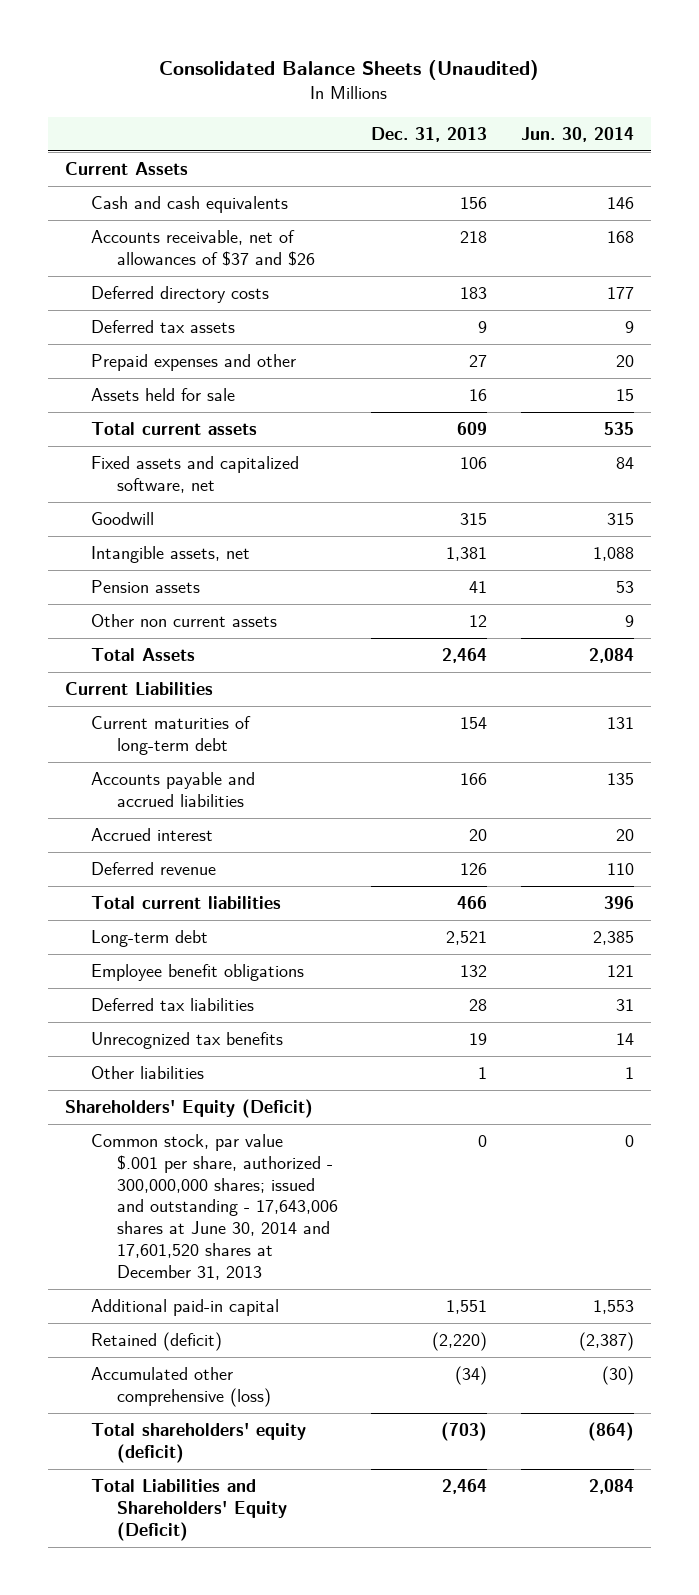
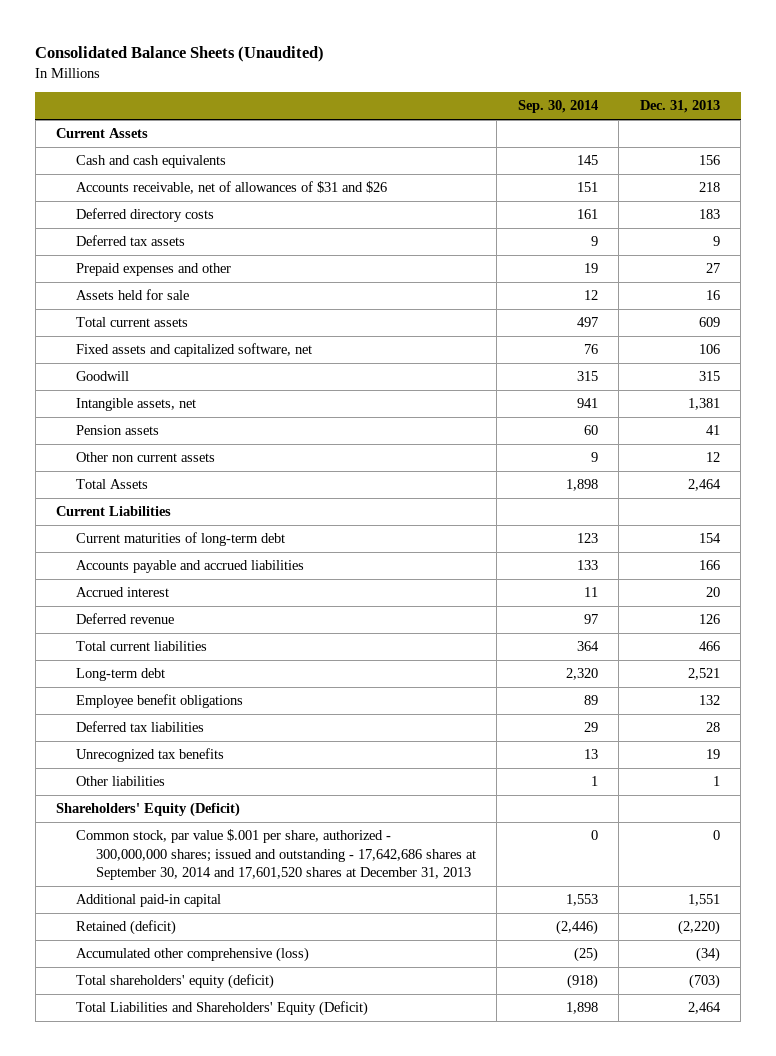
[520,126,634,142] Jun. 30, 2014 -> none
none -> [517,100,598,114] Sep. 30, 2014
[90,230,316,266] Accounts receivable, net of allowances of $37 and $26 -> [76,181,388,195] Accounts receivable, net of allowances of $31 and $26
[90,1134,339,1280] Common stock, par value $.001 per share, authorized - 300,000,000 shares; issued and outstanding - 17,643,006 shares at June 30, 2014 and 17,601,520 shares at December 31, 2013 -> [76,829,476,880] Common stock, par value $.001 per share, authorized - 300,000,000 shares; issued and outstanding - 17,642,686 shares at September 30, 2014 and 17,601,520 shares at December 31, 2013

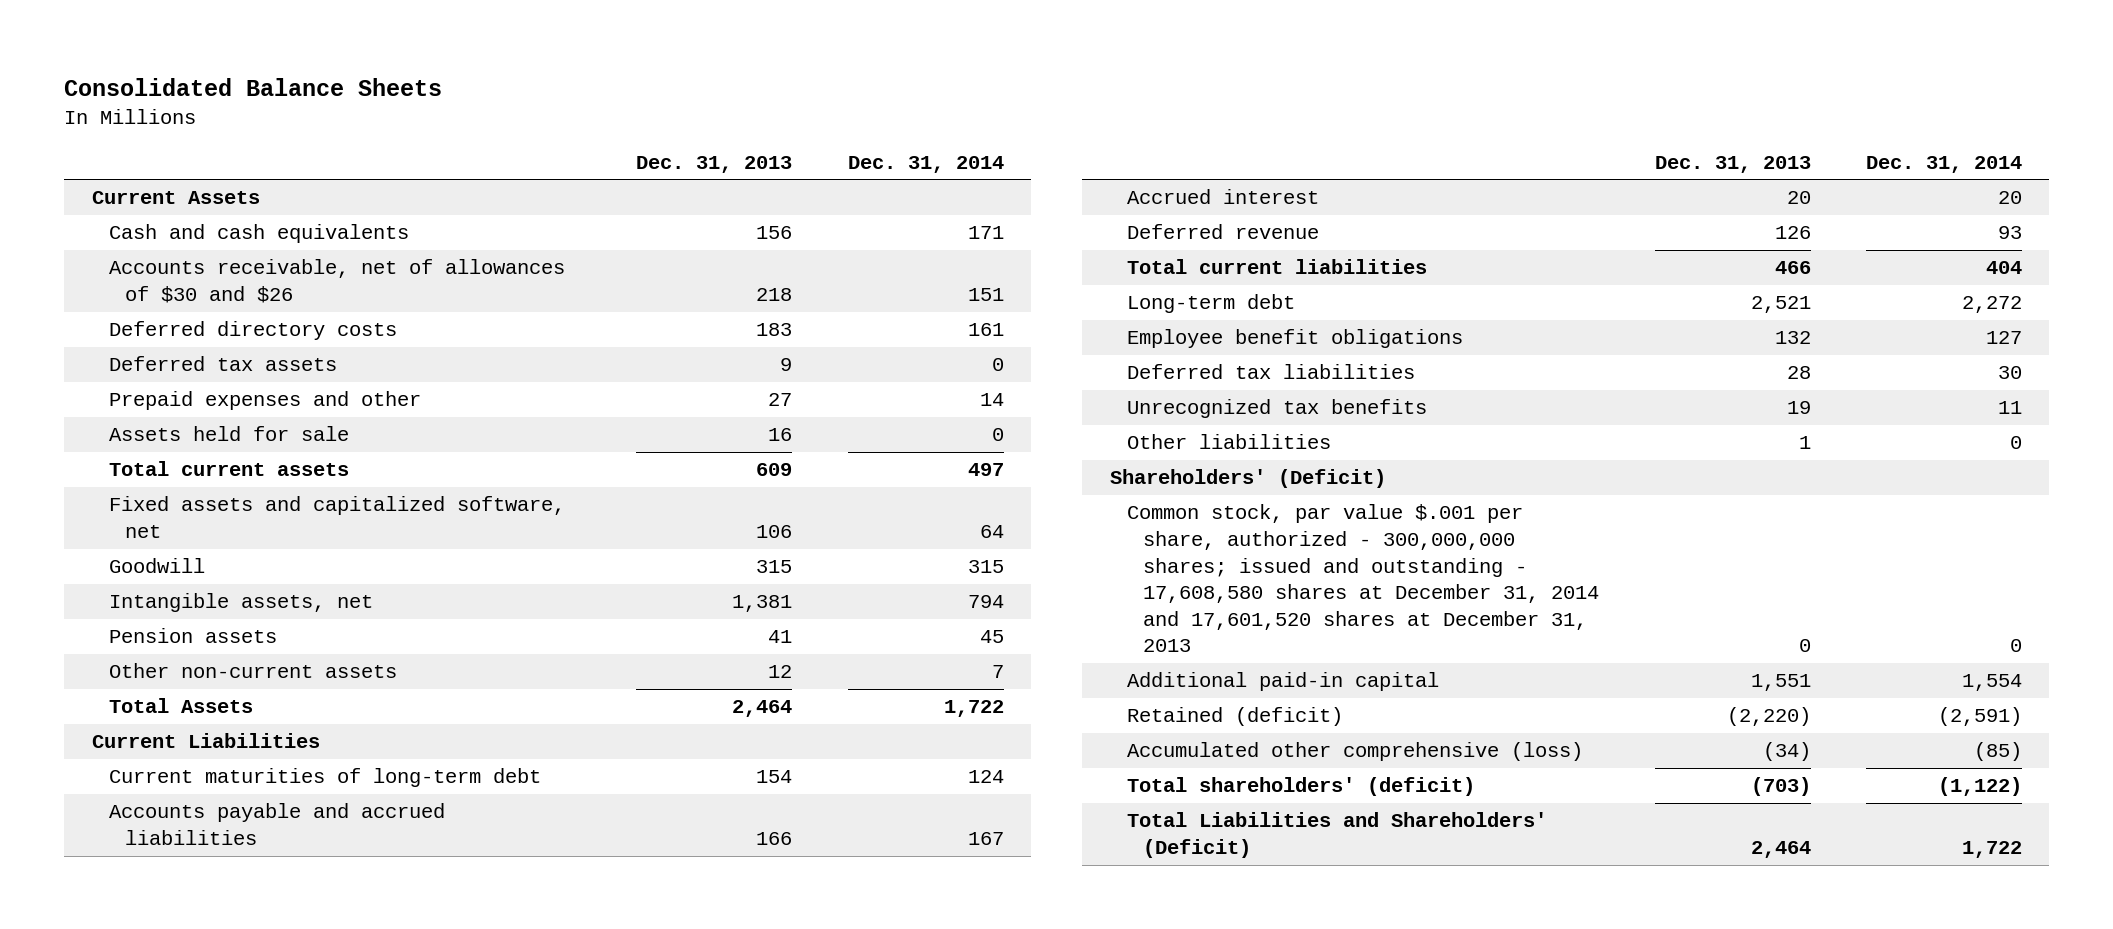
[35,45,325,62] Consolidated Balance Sheets (Unaudited) -> [64,77,443,96] Consolidated Balance Sheets
[517,100,598,114] Sep. 30, 2014 -> none
none -> [847,155,1004,173] Dec. 31, 2014
[76,181,388,195] Accounts receivable, net of allowances of $31 and $26 -> [108,259,565,304] Accounts receivable, net of allowances of $30 and $26
[76,452,216,463] Other non current assets -> [108,663,397,679] Other non-current assets
[56,802,241,818] Shareholders' Equity (Deficit) -> [1109,469,1386,489] Shareholders' (Deficit)
[76,829,476,880] Common stock, par value $.001 per share, authorized - 300,000,000 shares; issued and outstanding - 17,642,686 shares at September 30, 2014 and 17,601,520 shares at December 31, 2013 -> [1126,504,1600,653] Common stock, par value $.001 per share, authorized - 300,000,000 shares; issued and outstanding - 17,608,580 shares at December 31, 2014 and 17,601,520 shares at December 31, 2013
[76,974,275,990] Total shareholders' equity (deficit) -> [1126,777,1475,797] Total shareholders' (deficit)
[76,1001,369,1017] Total Liabilities and Shareholders' Equity (Deficit) -> [1126,812,1547,859] Total Liabilities and Shareholders' (Deficit)

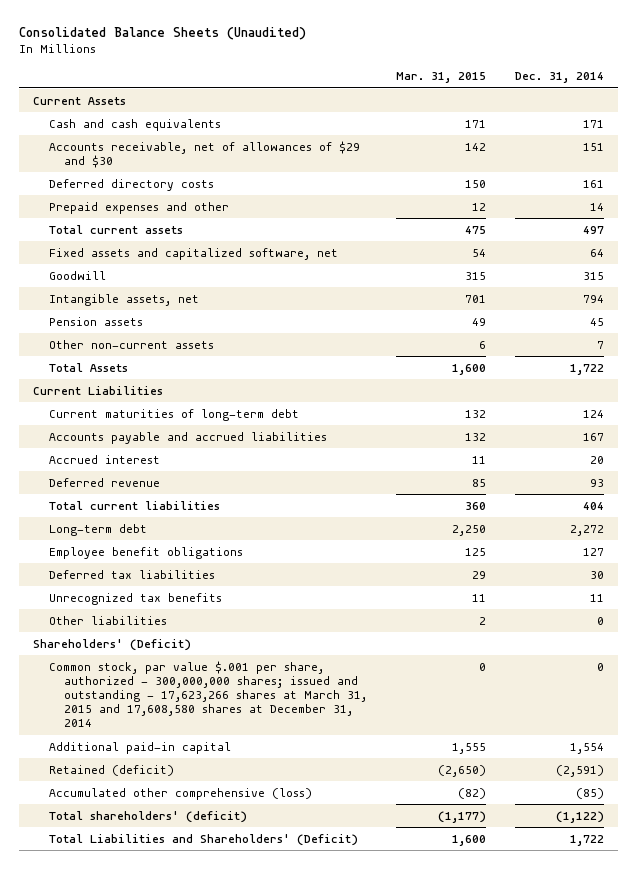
[64,77,443,96] Consolidated Balance Sheets -> [18,26,306,40] Consolidated Balance Sheets (Unaudited)
[636,155,793,173] Dec. 31, 2013 -> none
none -> [395,72,486,84] Mar. 31, 2015
[108,259,565,304] Accounts receivable, net of allowances of $30 and $26 -> [48,140,360,168] Accounts receivable, net of allowances of $29 and $30
[108,356,337,372] Deferred tax assets -> none
[108,426,349,442] Assets held for sale -> none
[1126,504,1600,653] Common stock, par value $.001 per share, authorized - 300,000,000 shares; issued and outstanding - 17,608,580 shares at December 31, 2014 and 17,601,520 shares at December 31, 2013 -> [48,660,368,728] Common stock, par value $.001 per share, authorized - 300,000,000 shares; issued and outstanding - 17,623,266 shares at March 31, 2015 and 17,608,580 shares at December 31, 2014

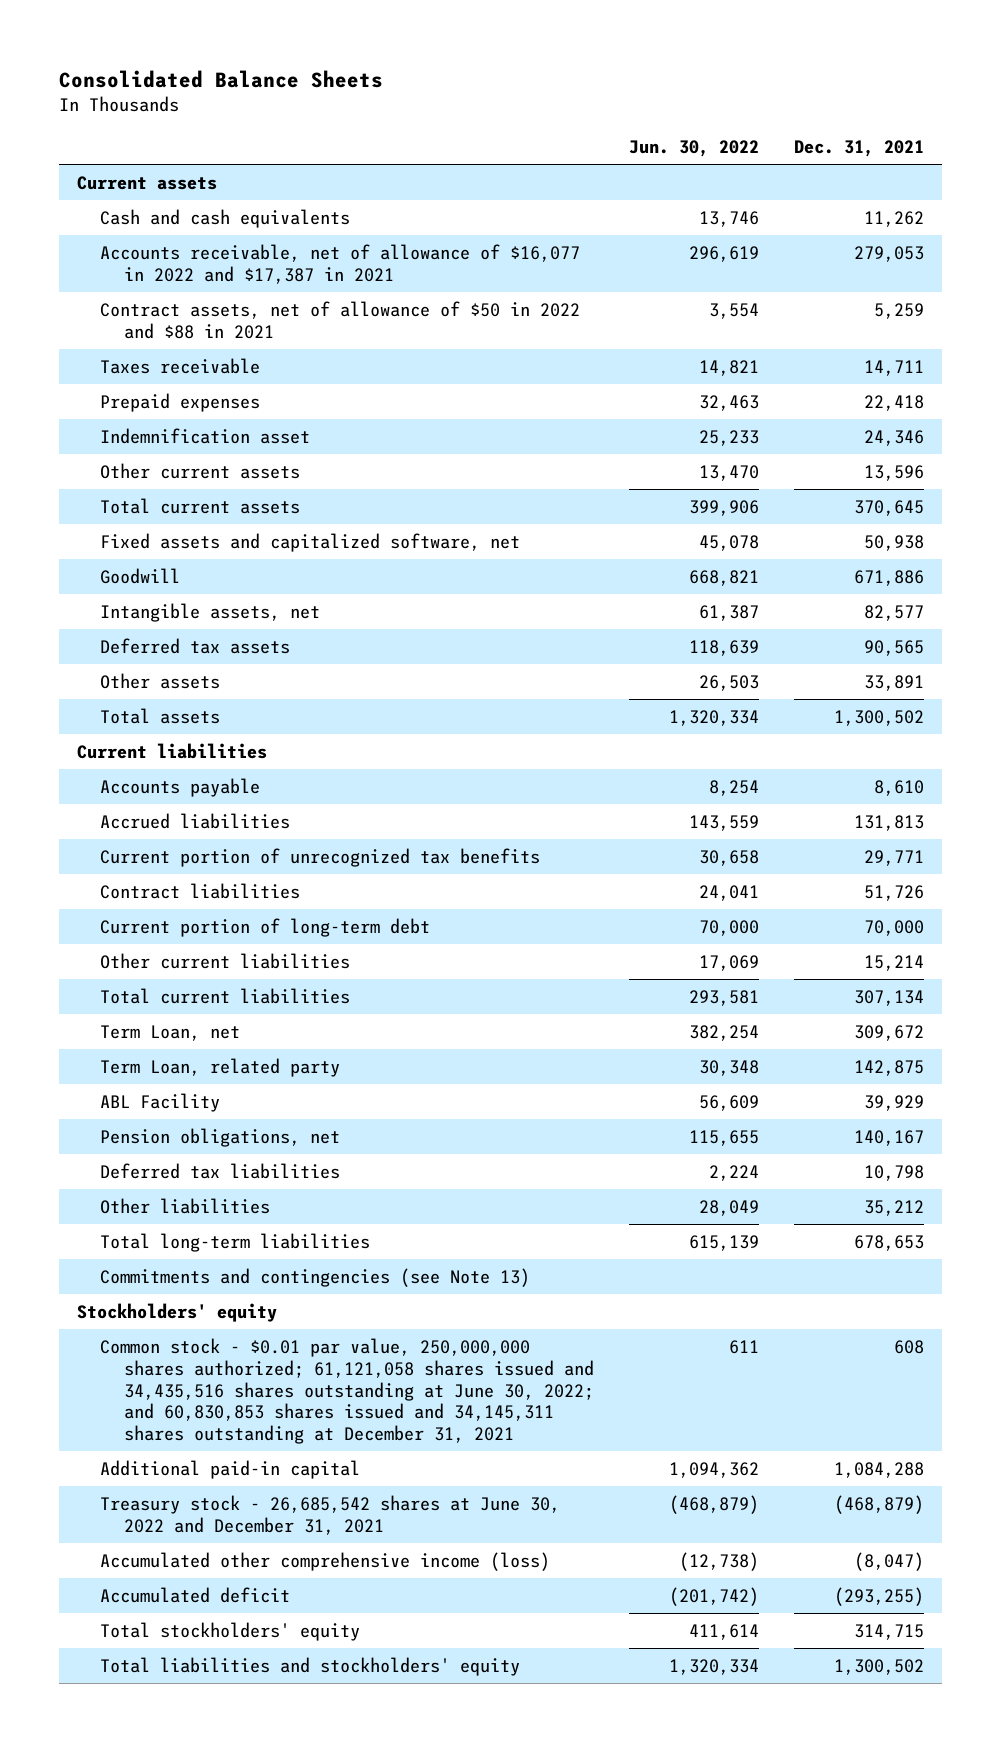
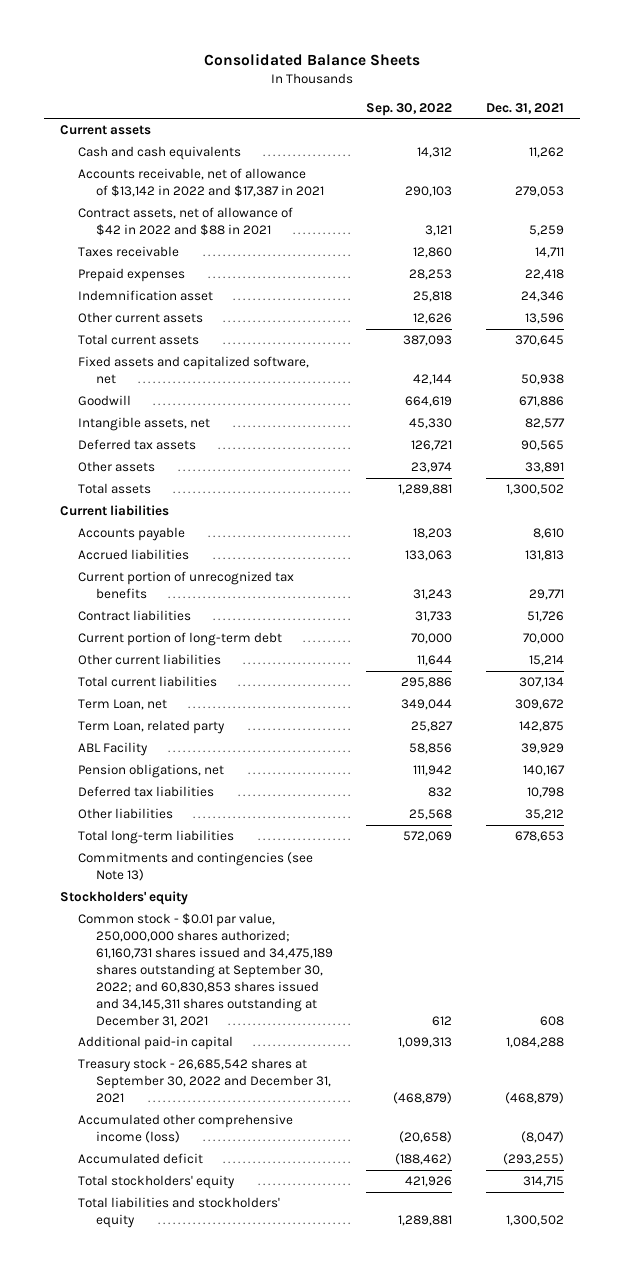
[629,139,760,157] Jun. 30, 2022 -> none
none -> [366,102,453,116] Sep. 30, 2022
[100,243,581,284] Accounts receivable, net of allowance of $16,077 in 2022 and $17,387 in 2021 -> [78,168,325,198] Accounts receivable, net of allowance of $13,142 in 2022 and $17,387 in 2021
[100,300,581,339] Contract assets, net of allowance of $50 in 2022 and $88 in 2021 -> [78,207,294,237] Contract assets, net of allowance of $42 in 2022 and $88 in 2021
[100,1337,594,1445] Common stock - $0.01 par value, 250,000,000 shares authorized; 61,121,058 shares issued and 34,435,516 shares outstanding at June 30, 2022; and 60,830,853 shares issued and 34,145,311 shares outstanding at December 31, 2021 -> [78,913,334,1027] Common stock - $0.01 par value, 250,000,000 shares authorized; 61,160,731 shares issued and 34,475,189 shares outstanding at September 30, 2022; and 60,830,853 shares issued and 34,145,311 shares outstanding at December 31, 2021
[100,1494,561,1535] Treasury stock - 26,685,542 shares at June 30, 2022 and December 31, 2021 -> [78,1058,332,1104] Treasury stock - 26,685,542 shares at September 30, 2022 and December 31, 2021

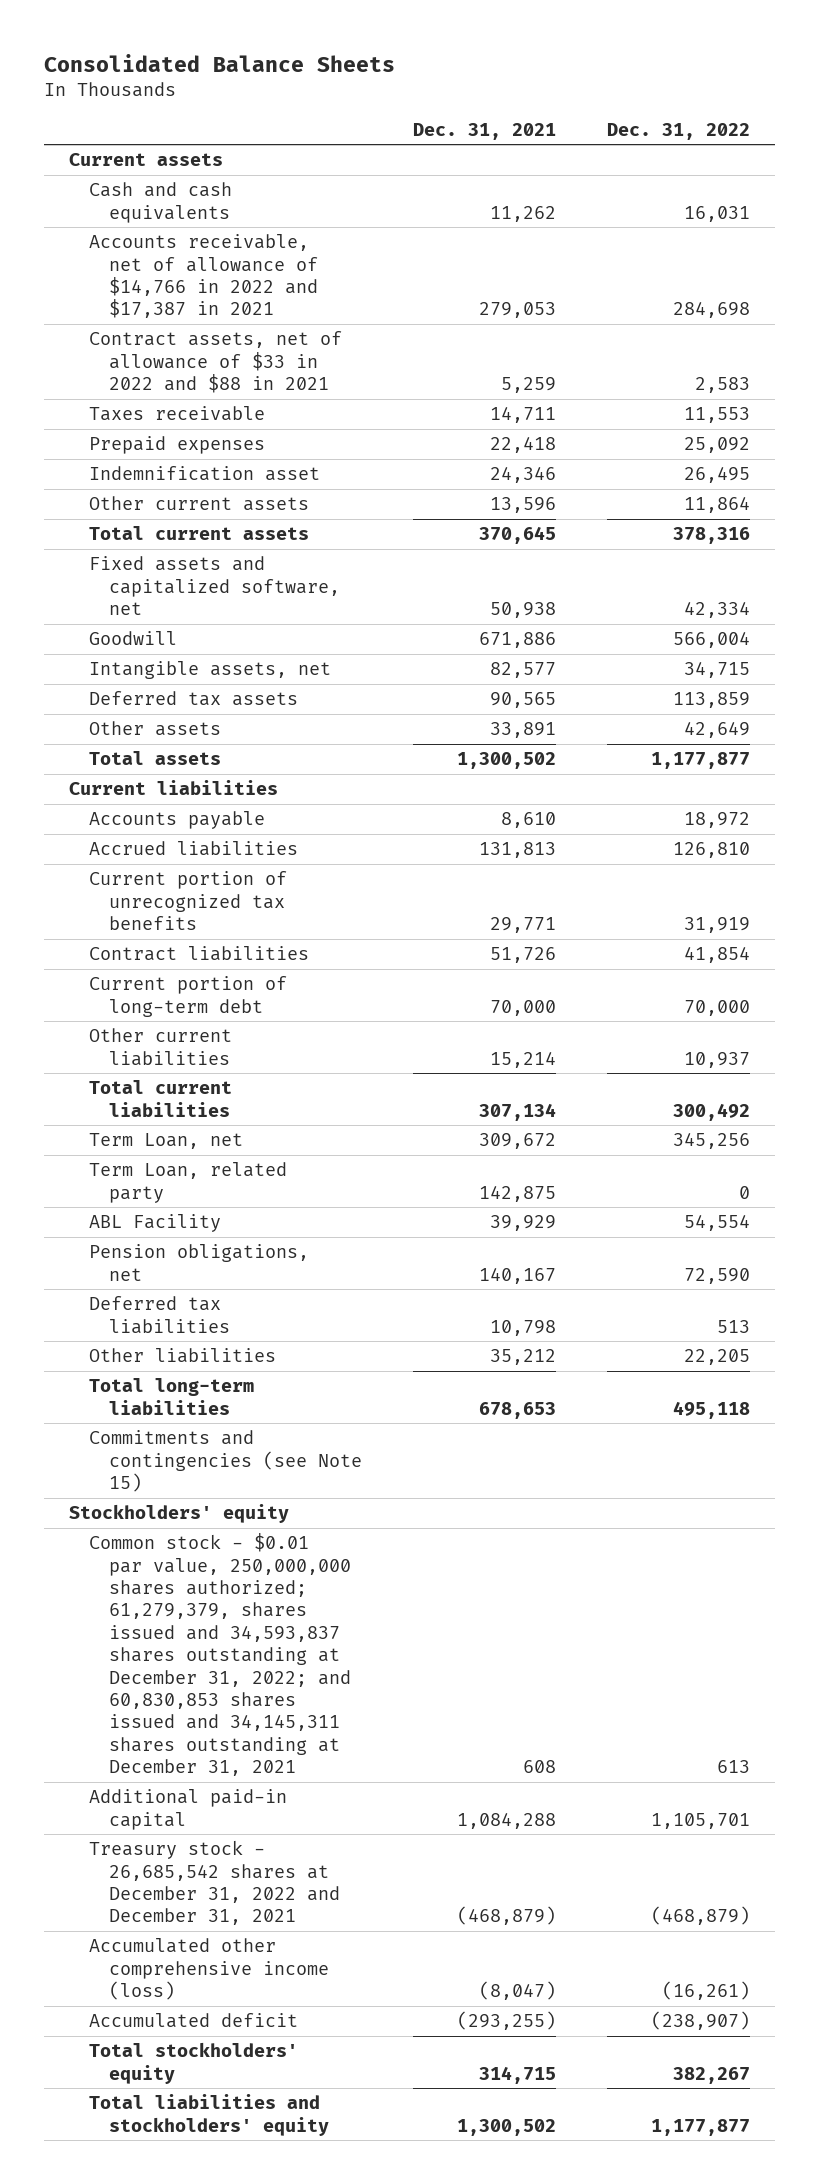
[366,102,453,116] Sep. 30, 2022 -> none
none -> [606,122,750,140] Dec. 31, 2022
[78,168,325,198] Accounts receivable, net of allowance of $13,142 in 2022 and $17,387 in 2021 -> [88,234,318,319] Accounts receivable, net of allowance of $14,766 in 2022 and $17,387 in 2021
[78,207,294,237] Contract assets, net of allowance of $42 in 2022 and $88 in 2021 -> [88,331,342,394] Contract assets, net of allowance of $33 in 2022 and $88 in 2021
[78,852,314,882] Commitments and contingencies (see Note 13) -> [88,1430,362,1493] Commitments and contingencies (see Note 15)
[78,913,334,1027] Common stock - $0.01 par value, 250,000,000 shares authorized; 61,160,731 shares issued and 34,475,189 shares outstanding at September 30, 2022; and 60,830,853 shares issued and 34,145,311 shares outstanding at December 31, 2021 -> [88,1533,351,1777] Common stock - $0.01 par value, 250,000,000 shares authorized; 61,279,379, shares issued and 34,593,837 shares outstanding at December 31, 2022; and 60,830,853 shares issued and 34,145,311 shares outstanding at December 31, 2021
[78,1058,332,1104] Treasury stock - 26,685,542 shares at September 30, 2022 and December 31, 2021 -> [88,1840,340,1926] Treasury stock - 26,685,542 shares at December 31, 2022 and December 31, 2021

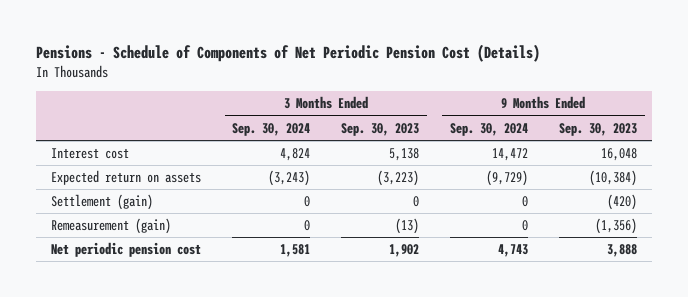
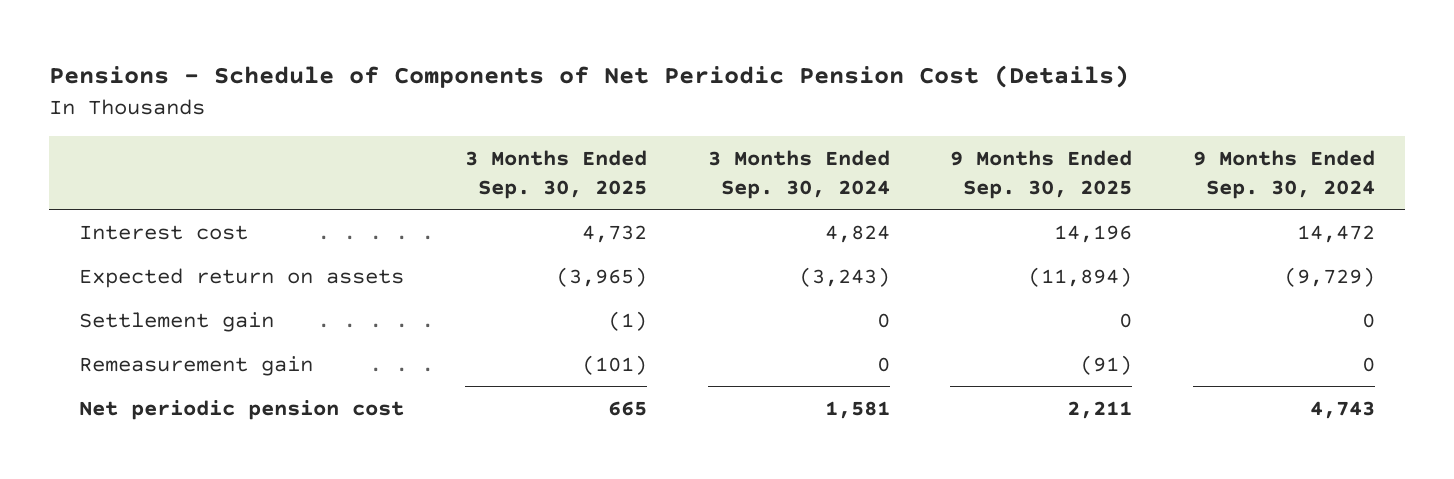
[341,122,420,136] Sep. 30, 2023 -> none
[558,122,637,136] Sep. 30, 2023 -> none
none -> [464,149,647,199] 3 Months Ended Sep. 30, 2025
none -> [950,149,1133,199] 9 Months Ended Sep. 30, 2025
[51,194,154,211] Settlement (gain) -> [79,311,275,332] Settlement gain
[51,218,172,235] Remeasurement (gain) -> [79,355,314,376] Remeasurement gain

